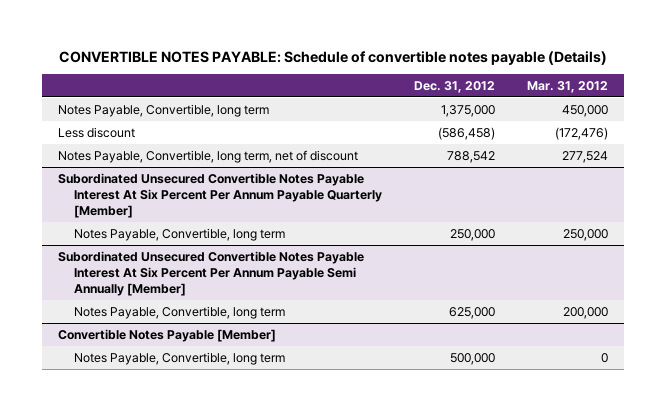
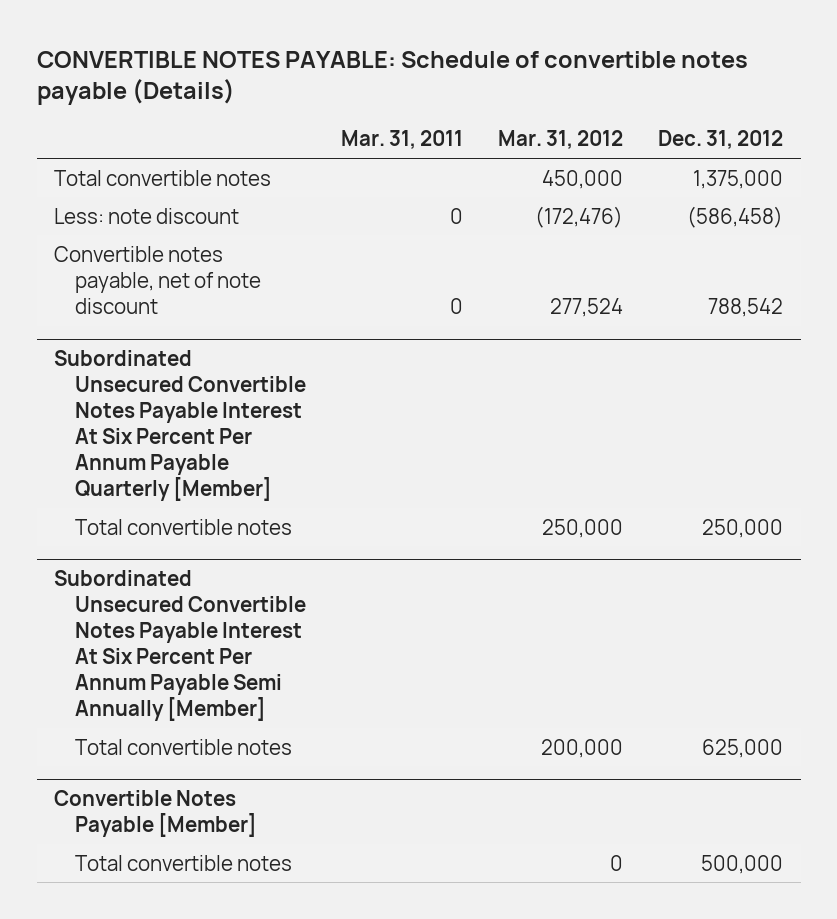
none -> [340,130,463,150] Mar. 31, 2011
[57,103,269,117] Notes Payable, Convertible, long term -> [54,169,272,186] Total convertible notes
[57,126,135,138] Less discount -> [54,207,240,224] Less: note discount
[57,149,358,163] Notes Payable, Convertible, long term, net of discount -> [54,245,261,314] Convertible notes payable, net of note discount
[74,227,286,241] Notes Payable, Convertible, long term -> [74,518,292,535] Total convertible notes
[74,305,286,319] Notes Payable, Convertible, long term -> [74,738,292,755] Total convertible notes
[74,351,286,365] Notes Payable, Convertible, long term -> [74,854,292,871] Total convertible notes

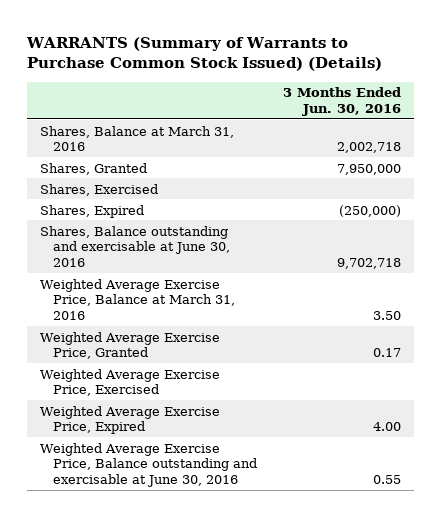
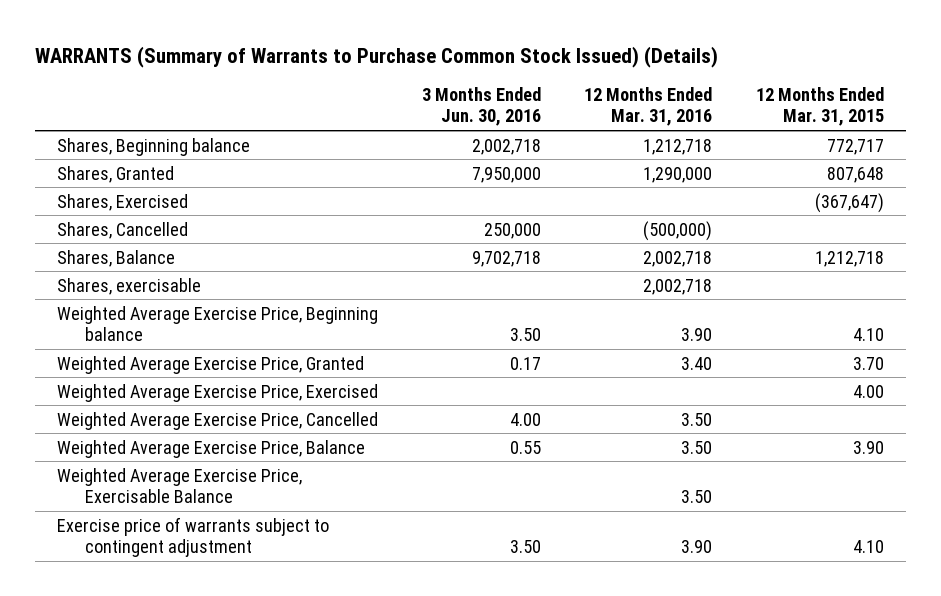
none -> [584,87,713,127] 12 Months Ended Mar. 31, 2016
none -> [756,87,885,127] 12 Months Ended Mar. 31, 2015
[40,125,235,152] Shares, Balance at March 31, 2016 -> [56,137,250,156] Shares, Beginning balance
[40,204,145,218] Shares, Expired -> [56,221,188,239] Shares, Cancelled
[339,204,402,217] (250,000) -> [483,222,541,239] 250,000
[40,225,231,267] Shares, Balance outstanding and exercisable at June 30, 2016 -> [56,249,175,267] Shares, Balance
none -> [56,277,201,295] Shares, exercisable
[40,278,236,320] Weighted Average Exercise Price, Balance at March 31, 2016 -> [56,305,378,341] Weighted Average Exercise Price, Beginning balance
[40,405,221,435] Weighted Average Exercise Price, Expired -> [56,411,378,430] Weighted Average Exercise Price, Cancelled
[40,442,258,487] Weighted Average Exercise Price, Balance outstanding and exercisable at June 30, 2016 -> [56,439,365,458] Weighted Average Exercise Price, Balance
none -> [56,467,302,503] Weighted Average Exercise Price, Exercisable Balance
none -> [56,516,329,557] Exercise price of warrants subject to contingent adjustment

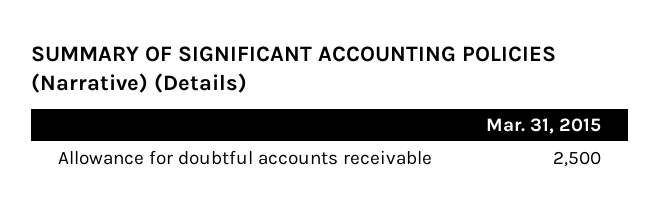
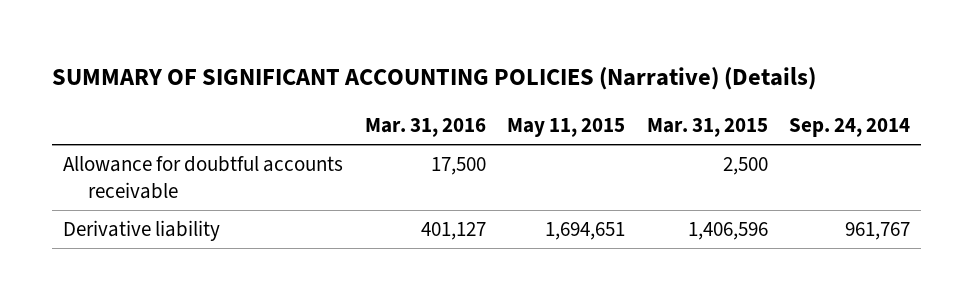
none -> [364,118,486,138] Mar. 31, 2016
none -> [507,118,626,138] May 11, 2015
none -> [789,118,911,138] Sep. 24, 2014
none -> [63,220,221,242] Derivative liability

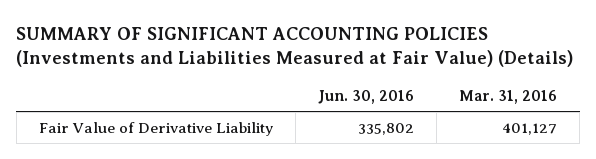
[52,67,817,91] SUMMARY OF SIGNIFICANT ACCOUNTING POLICIES (Narrative) (Details) -> [16,27,574,68] SUMMARY OF SIGNIFICANT ACCOUNTING POLICIES (Investments and Liabilities Measured at Fair Value) (Details)
[507,118,626,138] May 11, 2015 -> none
[646,118,768,138] Mar. 31, 2015 -> none
[789,118,911,138] Sep. 24, 2014 -> none
none -> [318,89,415,104] Jun. 30, 2016
[63,156,344,200] Allowance for doubtful accounts receivable -> none
[63,220,221,242] Derivative liability -> [38,121,273,136] Fair Value of Derivative Liability

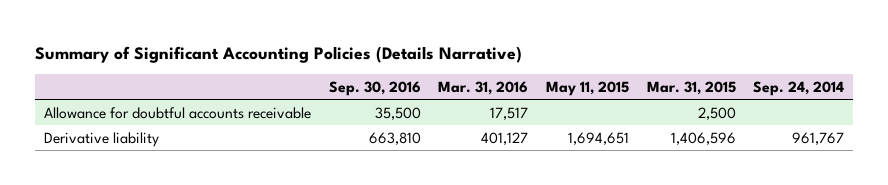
[16,27,574,68] SUMMARY OF SIGNIFICANT ACCOUNTING POLICIES (Investments and Liabilities Measured at Fair Value) (Details) -> [35,45,523,63] Summary of Significant Accounting Policies (Details Narrative)
[318,89,415,104] Jun. 30, 2016 -> none
none -> [328,80,421,96] Sep. 30, 2016
none -> [545,80,629,96] May 11, 2015
none -> [646,80,736,95] Mar. 31, 2015
none -> [753,80,845,96] Sep. 24, 2014
none -> [44,106,312,119] Allowance for doubtful accounts receivable
[38,121,273,136] Fair Value of Derivative Liability -> [44,131,160,147] Derivative liability

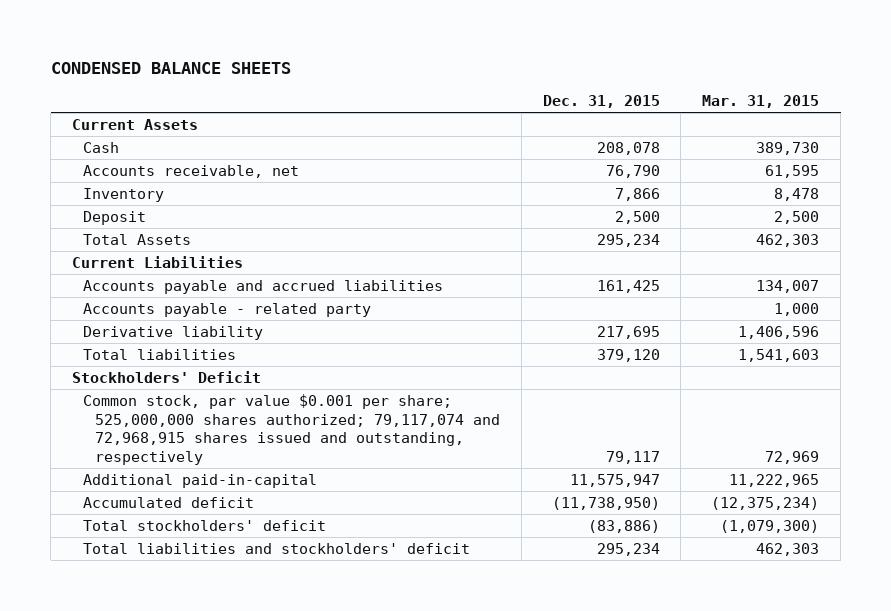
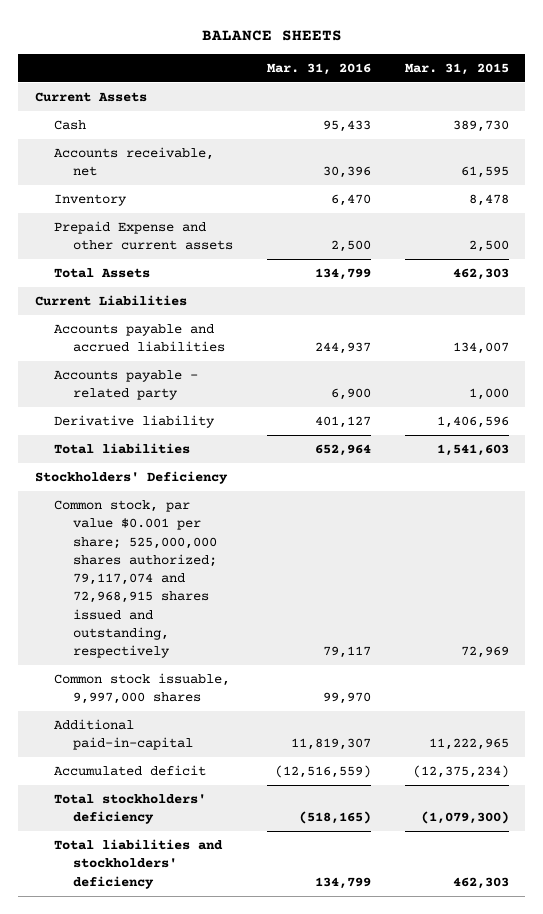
[50,61,291,74] CONDENSED BALANCE SHEETS -> [201,29,342,41] BALANCE SHEETS
[542,94,660,108] Dec. 31, 2015 -> none
none -> [266,62,371,75] Mar. 31, 2016
[83,211,147,226] Deposit -> [53,221,234,251] Prepaid Expense and other current assets
[72,371,262,384] Stockholders' Deficit -> [34,471,228,485] Stockholders' Deficiency
none -> [53,673,230,705] Common stock issuable, 9,997,000 shares
[83,520,327,532] Total stockholders' deficit -> [53,794,206,825] Total stockholders' deficiency
[83,543,471,555] Total liabilities and stockholders' deficit -> [53,839,223,889] Total liabilities and stockholders' deficiency

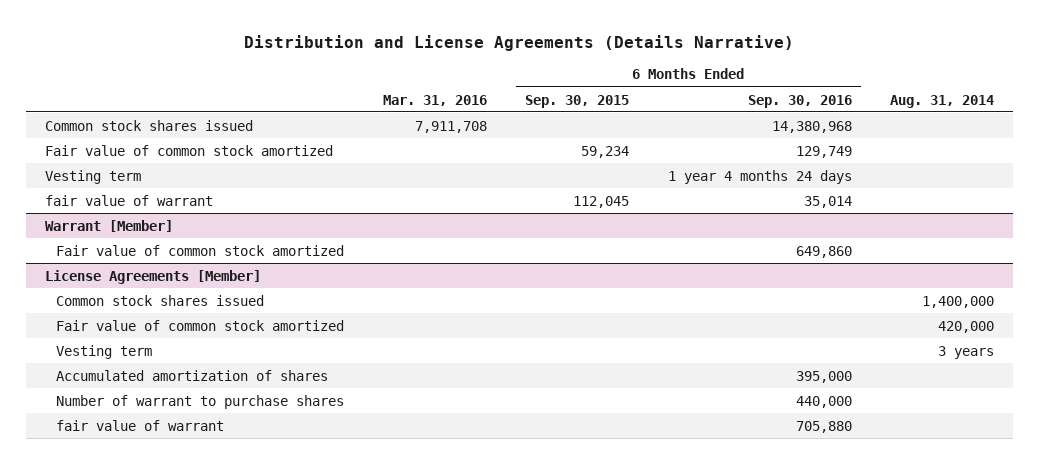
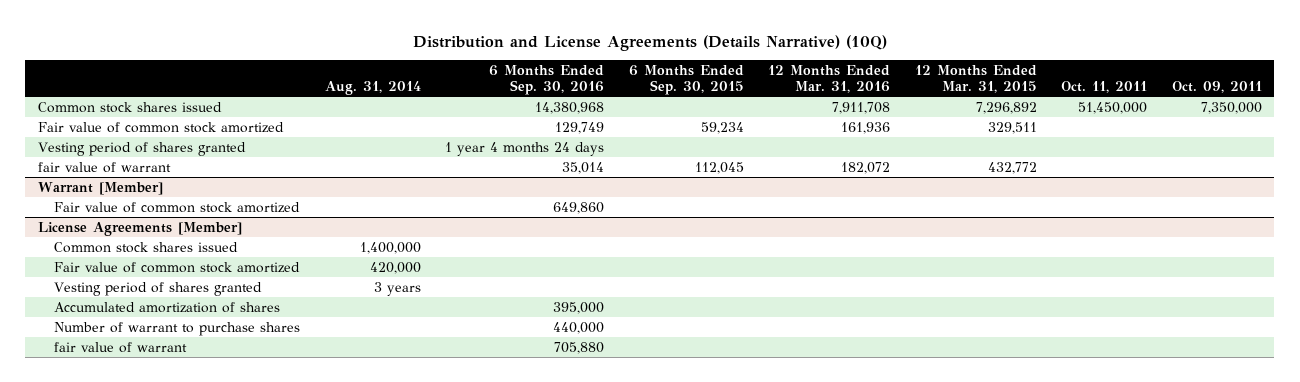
[244,34,795,51] Distribution and License Agreements (Details Narrative) -> [412,34,887,51] Distribution and License Agreements (Details Narrative) (10Q)
[382,94,487,106] Mar. 31, 2016 -> none
none -> [768,65,891,94] 12 Months Ended Mar. 31, 2016
none -> [914,65,1037,94] 12 Months Ended Mar. 31, 2015
none -> [1061,81,1148,94] Oct. 11, 2011
none -> [1172,81,1263,94] Oct. 09, 2011
[44,169,141,184] Vesting term -> [37,141,246,156] Vesting period of shares granted
[56,344,153,359] Vesting term -> [54,281,263,296] Vesting period of shares granted

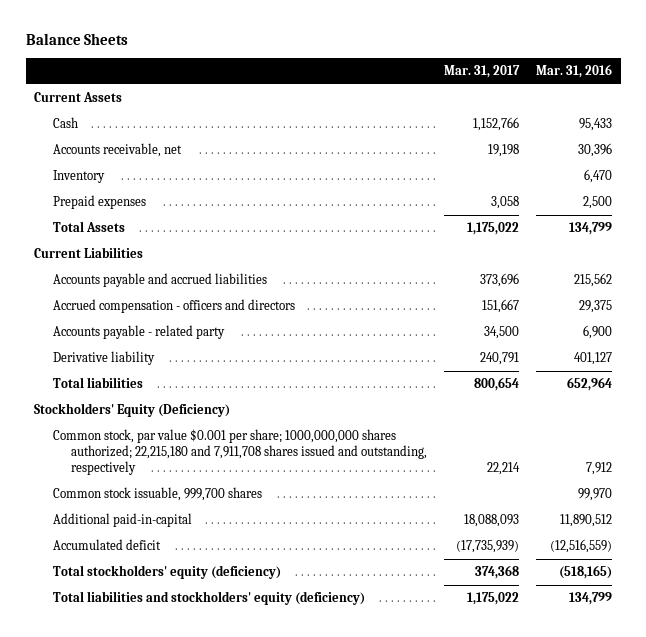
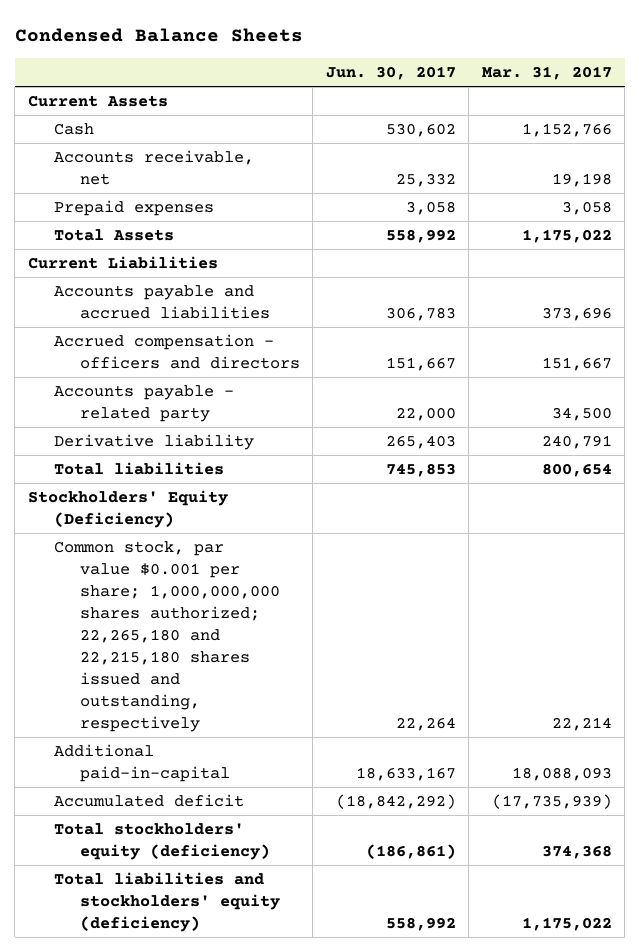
[25,33,128,46] Balance Sheets -> [14,28,303,43] Condensed Balance Sheets
[536,64,613,79] Mar. 31, 2016 -> none
none -> [325,66,456,81] Jun. 30, 2017
[52,170,105,184] Inventory -> none
[52,487,262,502] Common stock issuable, 999,700 shares -> none
[52,429,428,476] Common stock, par value $0.001 per share; 1000,000,000 shares authorized; 22,215,180 and 7,911,708 shares issued and outstanding, respectively -> [53,540,281,732] Common stock, par value $0.001 per share; 1,000,000,000 shares authorized; 22,265,180 and 22,215,180 shares issued and outstanding, respectively

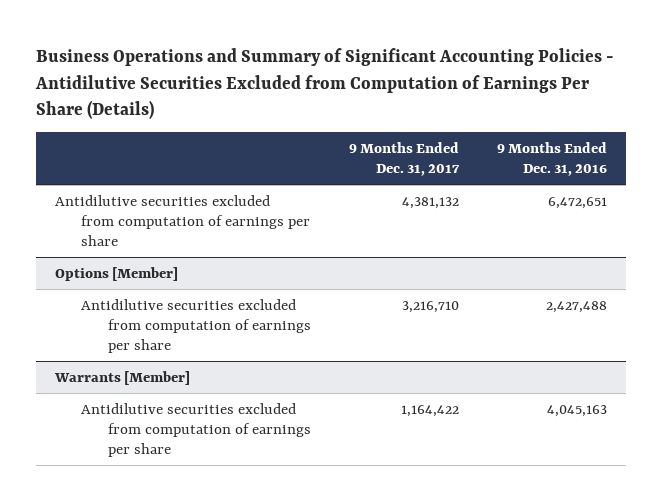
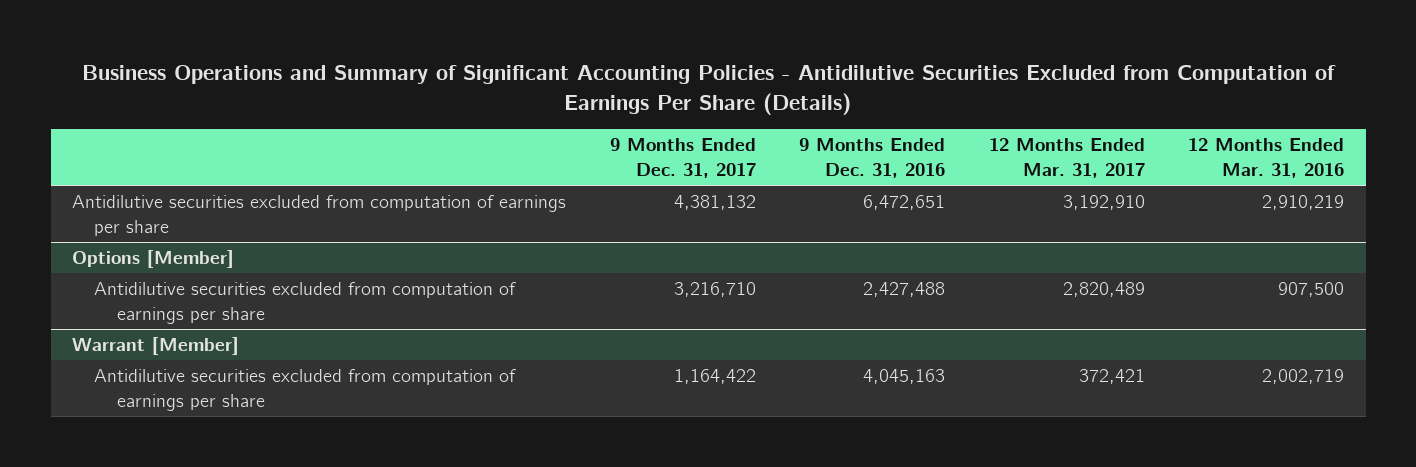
none -> [988,138,1145,179] 12 Months Ended Mar. 31, 2017
none -> [1187,138,1344,179] 12 Months Ended Mar. 31, 2016
[54,370,191,385] Warrants [Member] -> [72,337,240,356] Warrant [Member]

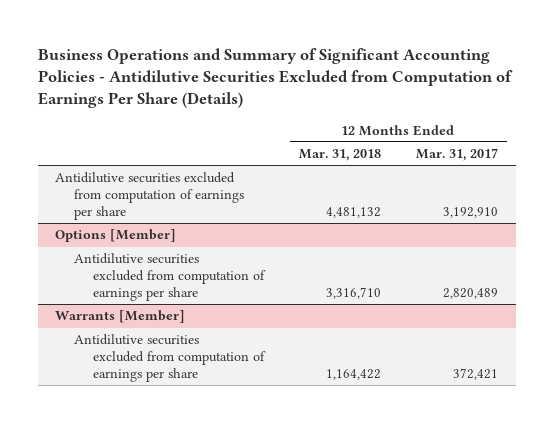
[609,138,756,179] 9 Months Ended Dec. 31, 2017 -> none
[799,138,946,179] 9 Months Ended Dec. 31, 2016 -> none
[1187,138,1344,179] 12 Months Ended Mar. 31, 2016 -> none
none -> [298,149,381,162] Mar. 31, 2018
[72,337,240,356] Warrant [Member] -> [55,310,186,324] Warrants [Member]

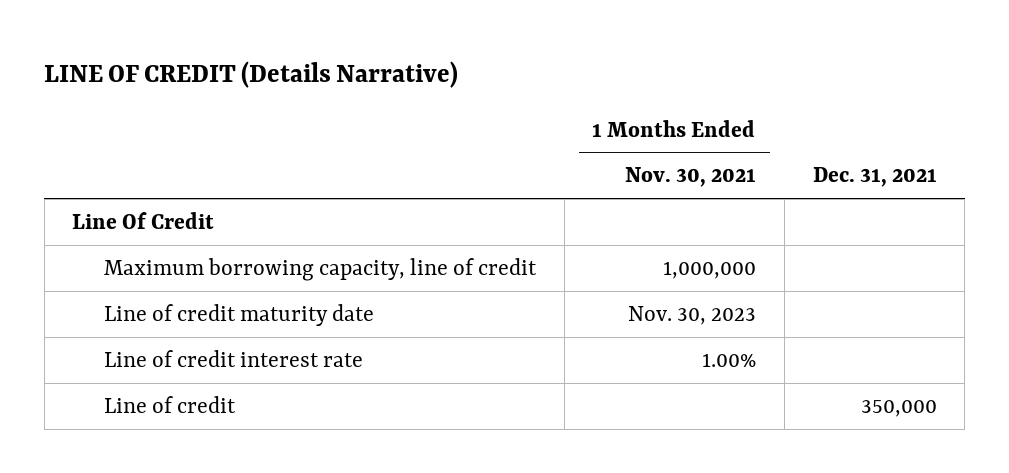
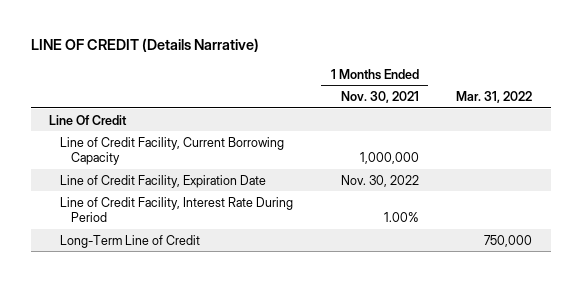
[812,167,937,188] Dec. 31, 2021 -> none
none -> [456,91,533,104] Mar. 31, 2022
[104,257,538,281] Maximum borrowing capacity, line of credit -> [60,136,285,166] Line of Credit Facility, Current Borrowing Capacity
[104,303,375,326] Line of credit maturity date -> [60,174,267,188] Line of Credit Facility, Expiration Date
[627,305,756,325] Nov. 30, 2023 -> [340,174,419,187] Nov. 30, 2022
[104,349,364,367] Line of credit interest rate -> [60,196,294,223] Line of Credit Facility, Interest Rate During Period
[104,395,237,413] Line of credit -> [60,234,201,248] Long-Term Line of Credit

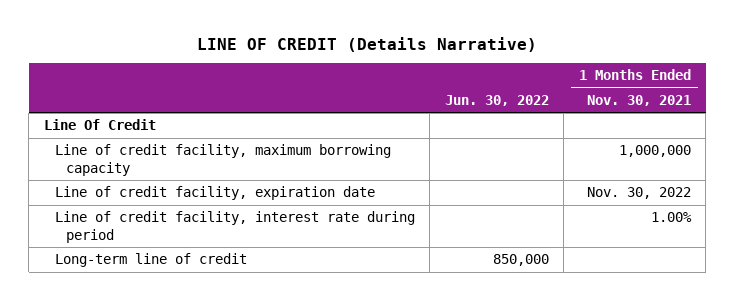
[456,91,533,104] Mar. 31, 2022 -> none
none -> [444,95,549,107] Jun. 30, 2022
[60,136,285,166] Line of Credit Facility, Current Borrowing Capacity -> [55,144,392,176] Line of credit facility, maximum borrowing capacity
[60,174,267,188] Line of Credit Facility, Expiration Date -> [55,186,376,201] Line of credit facility, expiration date
[60,196,294,223] Line of Credit Facility, Interest Rate During Period -> [55,211,416,243] Line of credit facility, interest rate during period
[60,234,201,248] Long-Term Line of Credit -> [55,253,248,268] Long-term line of credit

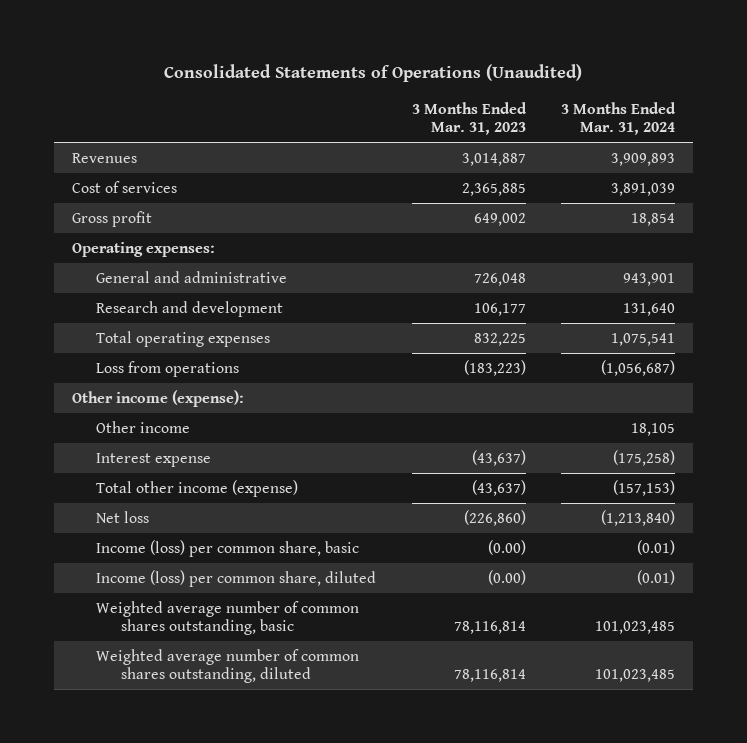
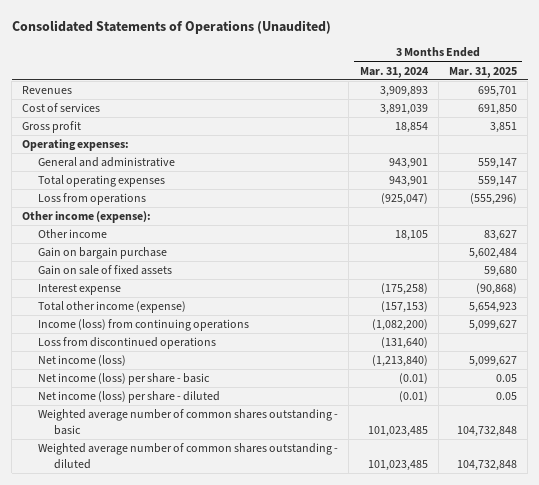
[411,101,527,136] 3 Months Ended Mar. 31, 2023 -> none
none -> [448,66,517,78] Mar. 31, 2025
[96,300,284,317] Research and development -> none
[611,332,676,346] 1,075,541 -> [388,176,428,188] 943,901
[601,359,676,376] (1,056,687) -> [380,193,428,206] (925,047)
none -> [38,247,168,260] Gain on bargain purchase
none -> [38,265,173,276] Gain on sale of fixed assets
none -> [38,319,250,332] Income (loss) from continuing operations
none -> [38,337,217,350] Loss from discontinued operations
[96,510,150,523] Net loss -> [38,355,127,367] Net income (loss)
[96,539,360,557] Income (loss) per common share, basic -> [38,373,211,386] Net income (loss) per share - basic
[96,569,377,587] Income (loss) per common share, diluted -> [38,391,221,404] Net income (loss) per share - diluted
[96,600,360,636] Weighted average number of common shares outstanding, basic -> [38,409,339,435] Weighted average number of common shares outstanding - basic
[96,648,360,684] Weighted average number of common shares outstanding, diluted -> [38,443,339,469] Weighted average number of common shares outstanding - diluted

